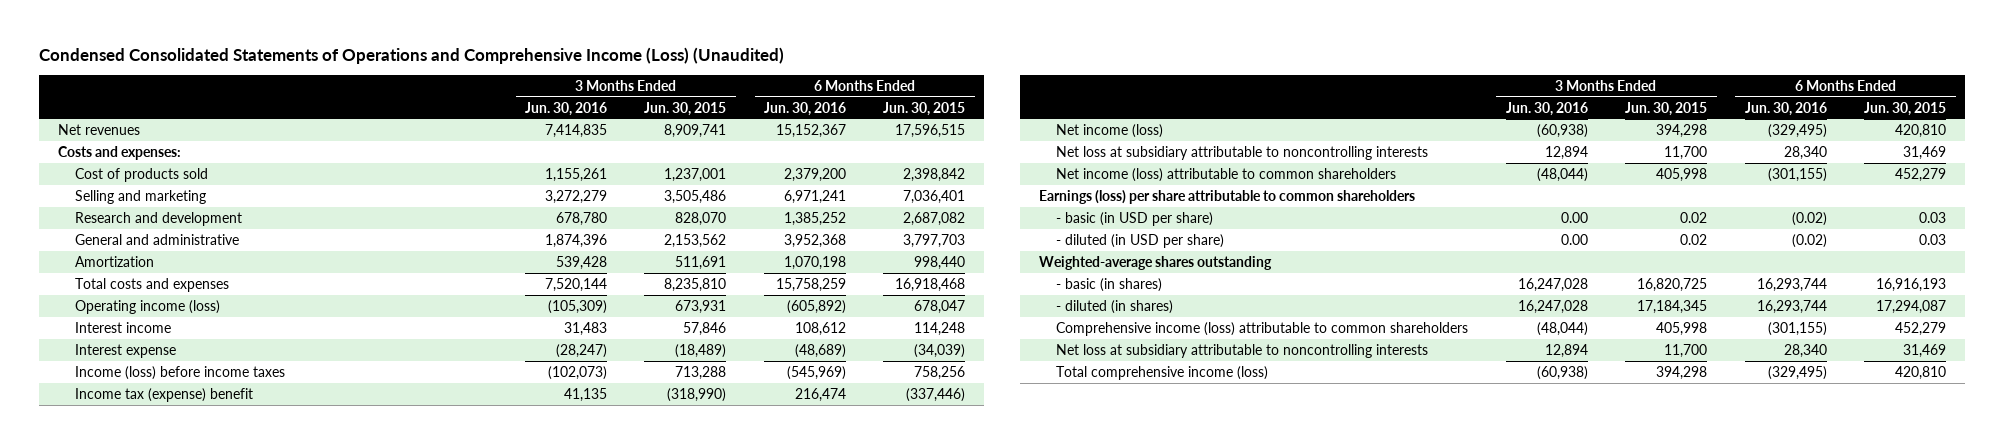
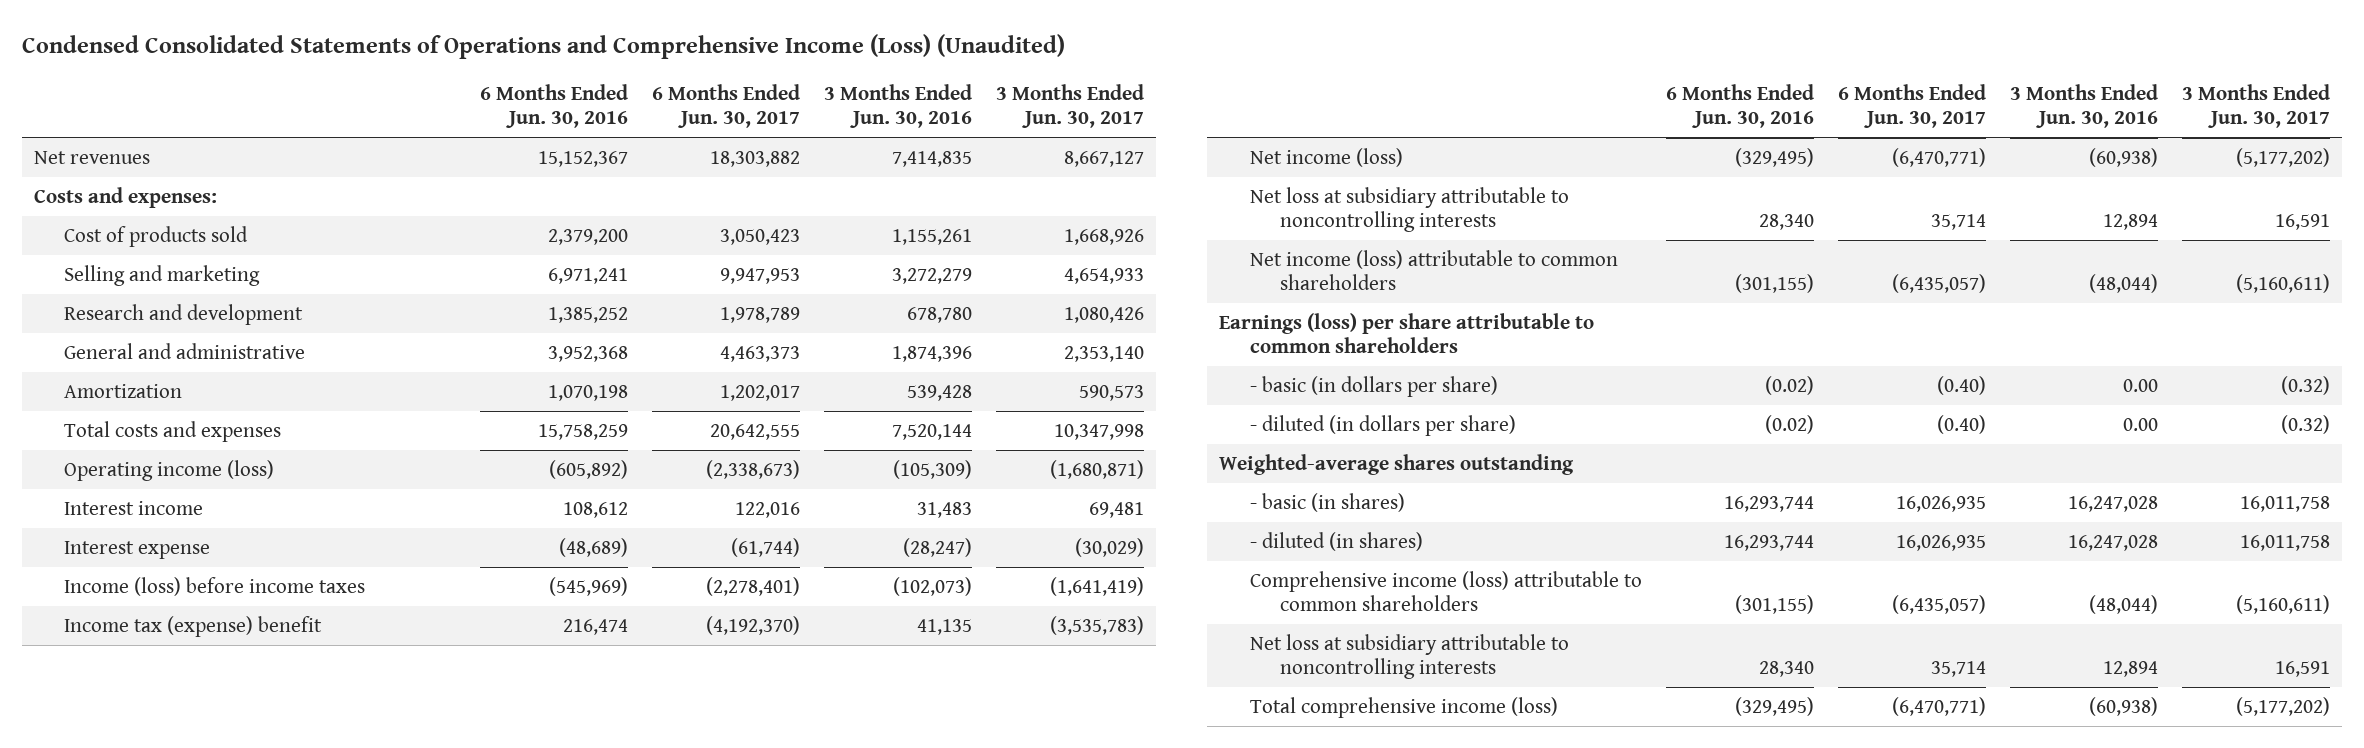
[644,101,727,116] Jun. 30, 2015 -> none
[883,101,966,116] Jun. 30, 2015 -> none
none -> [651,83,800,129] 6 Months Ended Jun. 30, 2017
none -> [996,83,1145,129] 3 Months Ended Jun. 30, 2017
[1056,211,1214,226] - basic (in USD per share) -> [1249,375,1498,397] - basic (in dollars per share)
[1056,233,1225,248] - diluted (in USD per share) -> [1249,414,1516,436] - diluted (in dollars per share)

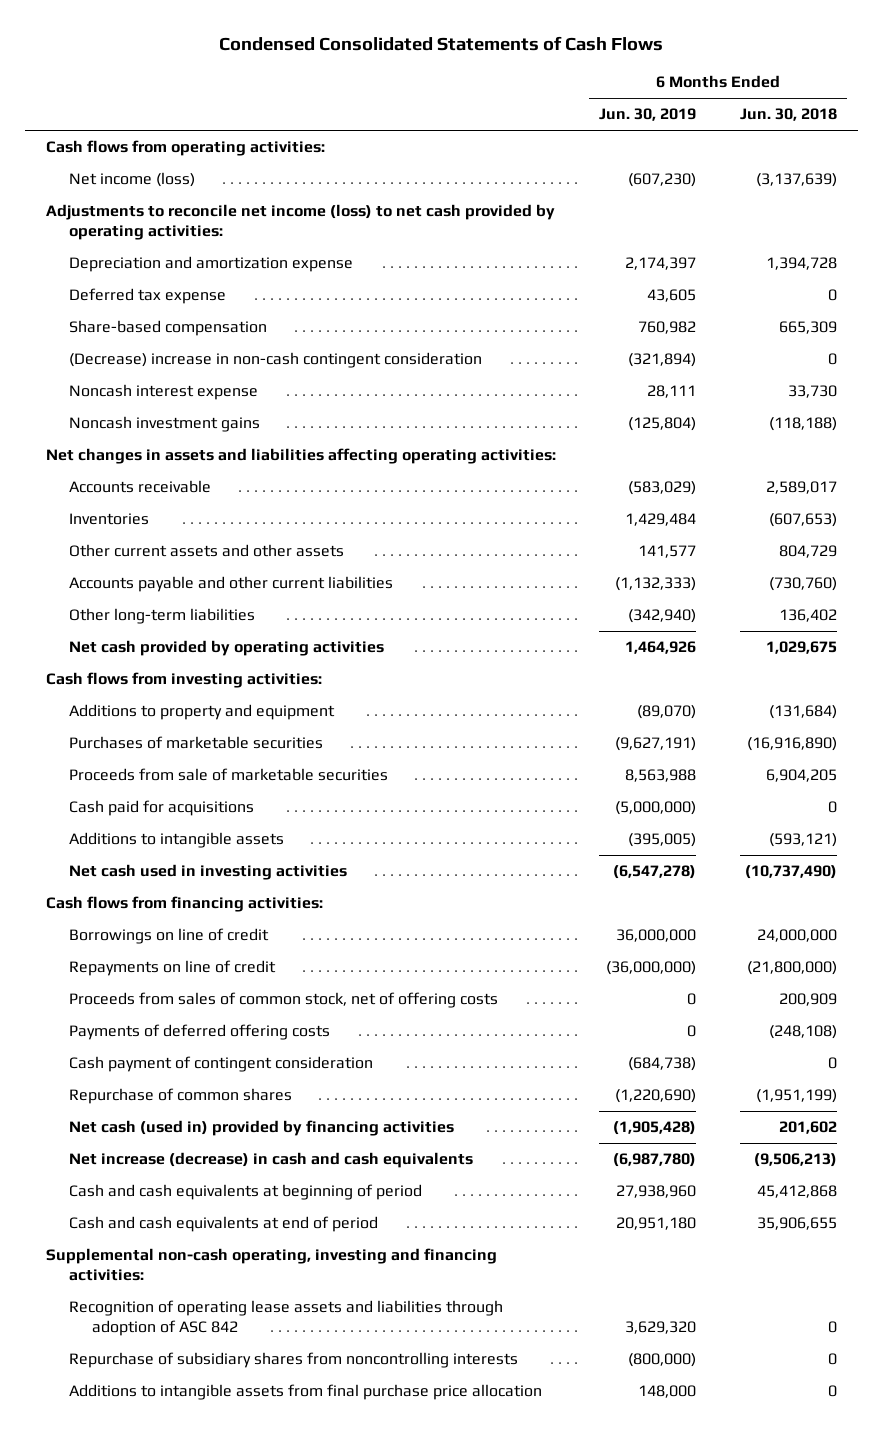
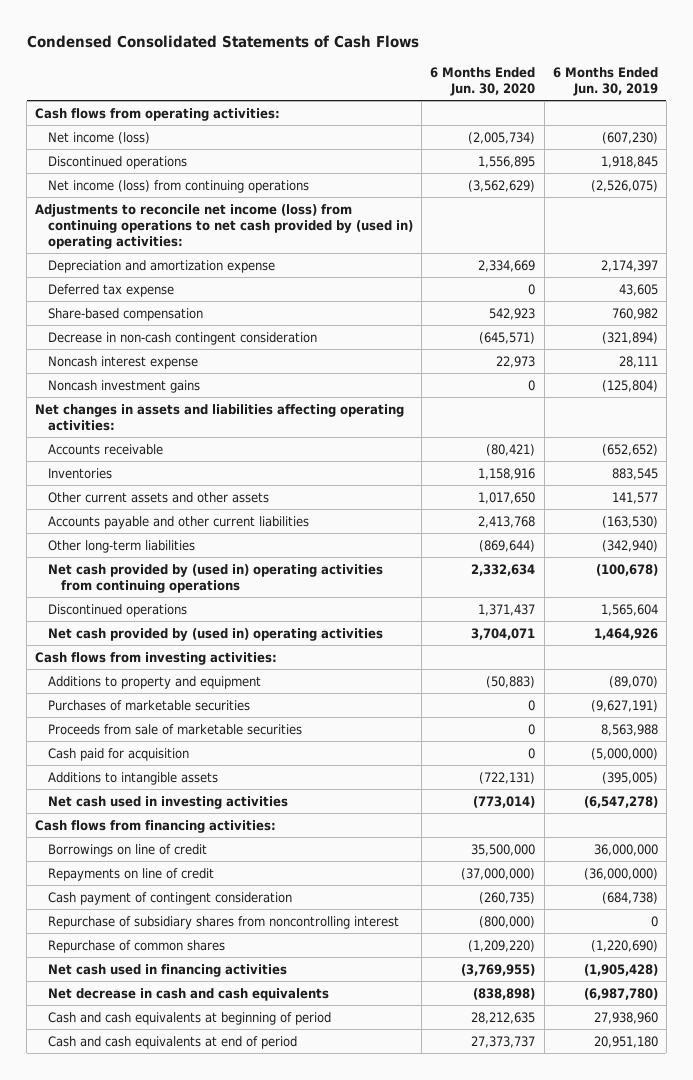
[739,108,837,122] Jun. 30, 2018 -> none
none -> [430,66,536,96] 6 Months Ended Jun. 30, 2020
none -> [48,155,188,169] Discontinued operations
none -> [48,179,310,193] Net income (loss) from continuing operations
[46,204,556,240] Adjustments to reconcile net income (loss) to net cash provided by operating activities: -> [35,203,414,250] Adjustments to reconcile net income (loss) from continuing operations to net cash provided by (used in) operating activities:
[68,352,482,369] (Decrease) increase in non-cash contingent consideration -> [48,331,318,345] Decrease in non-cash contingent consideration
[628,481,697,496] (583,029) -> [601,443,658,456] (652,652)
[625,513,697,527] 1,429,484 -> [611,467,658,480] 883,545
[615,577,697,592] (1,132,333) -> [601,515,658,528] (163,530)
none -> [48,563,384,593] Net cash provided by (used in) operating activities from continuing operations
none -> [48,603,188,617] Discontinued operations
[68,640,384,657] Net cash provided by operating activities -> [48,627,384,641] Net cash provided by (used in) operating activities
[68,800,254,817] Cash paid for acquisitions -> [48,747,190,761] Cash paid for acquisition
[68,992,498,1009] Proceeds from sales of common stock, net of offering costs -> none
[68,1024,330,1041] Payments of deferred offering costs -> none
none -> [48,915,400,929] Repurchase of subsidiary shares from noncontrolling interest
[68,1120,454,1137] Net cash (used in) provided by financing activities -> [48,963,288,977] Net cash used in financing activities
[68,1152,473,1169] Net increase (decrease) in cash and cash equivalents -> [48,987,330,1001] Net decrease in cash and cash equivalents
[46,1248,498,1281] Supplemental non-cash operating, investing and financing activities: -> none
[68,1300,503,1336] Recognition of operating lease assets and liabilities through adoption of ASC 842 -> none
[68,1352,518,1369] Repurchase of subsidiary shares from noncontrolling interests -> none
[68,1384,542,1401] Additions to intangible assets from final purchase price allocation -> none

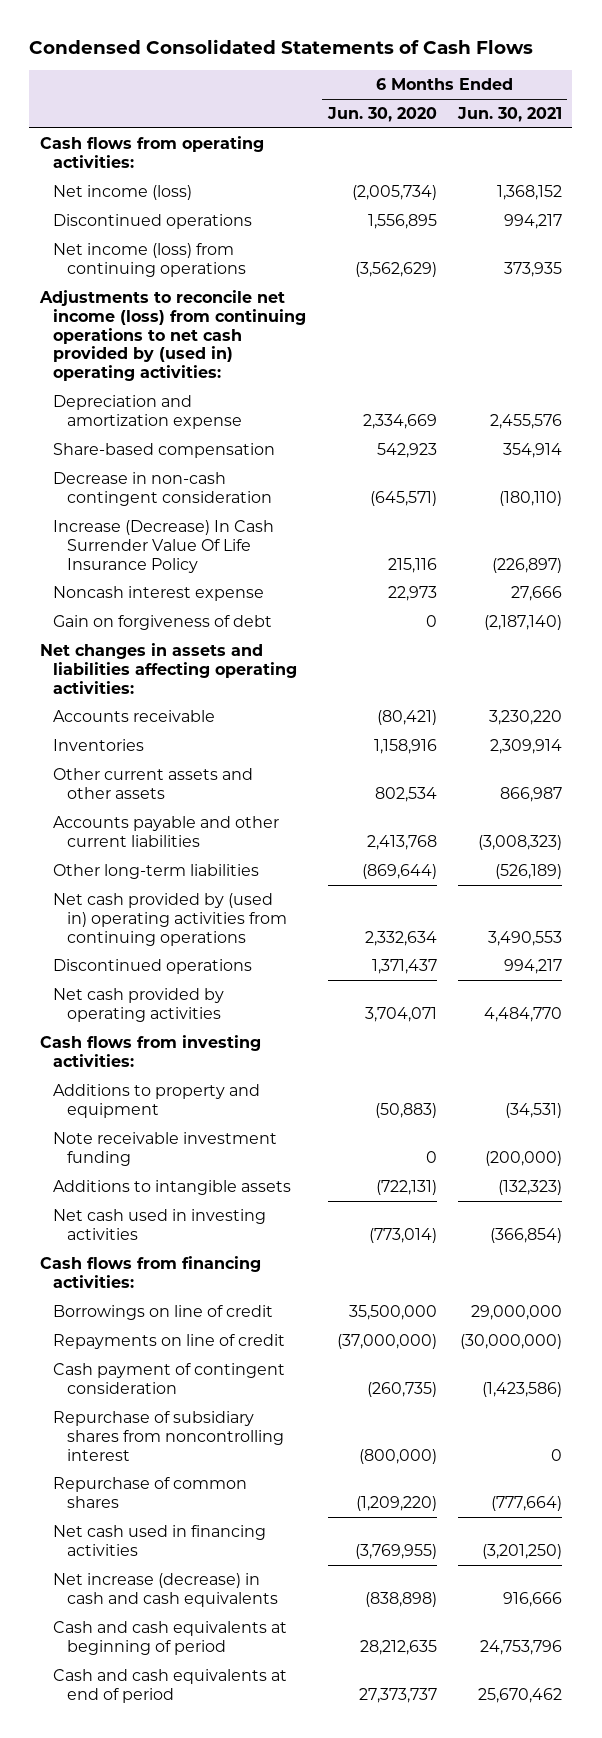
[552,66,658,96] 6 Months Ended Jun. 30, 2019 -> none
none -> [456,107,562,123] Jun. 30, 2021
[48,283,175,297] Deferred tax expense -> none
none -> [53,520,275,573] Increase (Decrease) In Cash Surrender Value Of Life Insurance Policy
[48,379,201,393] Noncash investment gains -> [53,615,273,631] Gain on forgiveness of debt
[478,491,536,504] 1,017,650 -> [374,786,437,802] 802,534
[48,627,384,641] Net cash provided by (used in) operating activities -> [53,988,225,1022] Net cash provided by operating activities
[48,699,251,711] Purchases of marketable securities -> none
[48,723,303,735] Proceeds from sale of marketable securities -> none
[48,747,190,761] Cash paid for acquisition -> none
none -> [53,1132,278,1166] Note receivable investment funding
[48,987,330,1001] Net decrease in cash and cash equivalents -> [53,1573,278,1607] Net increase (decrease) in cash and cash equivalents

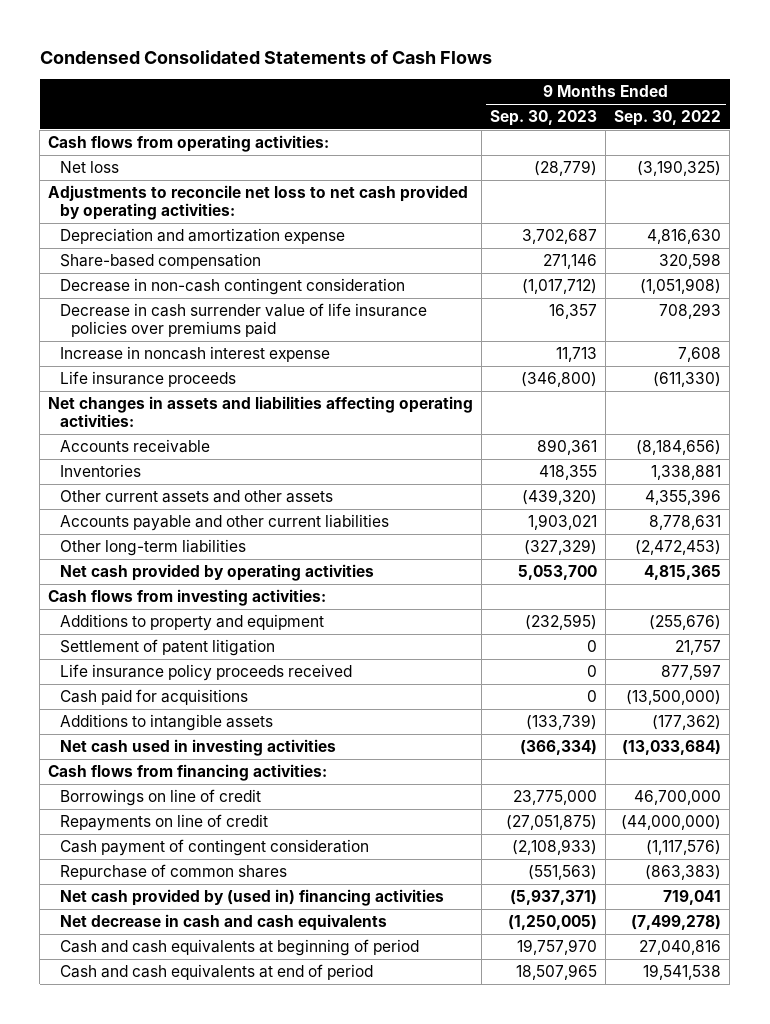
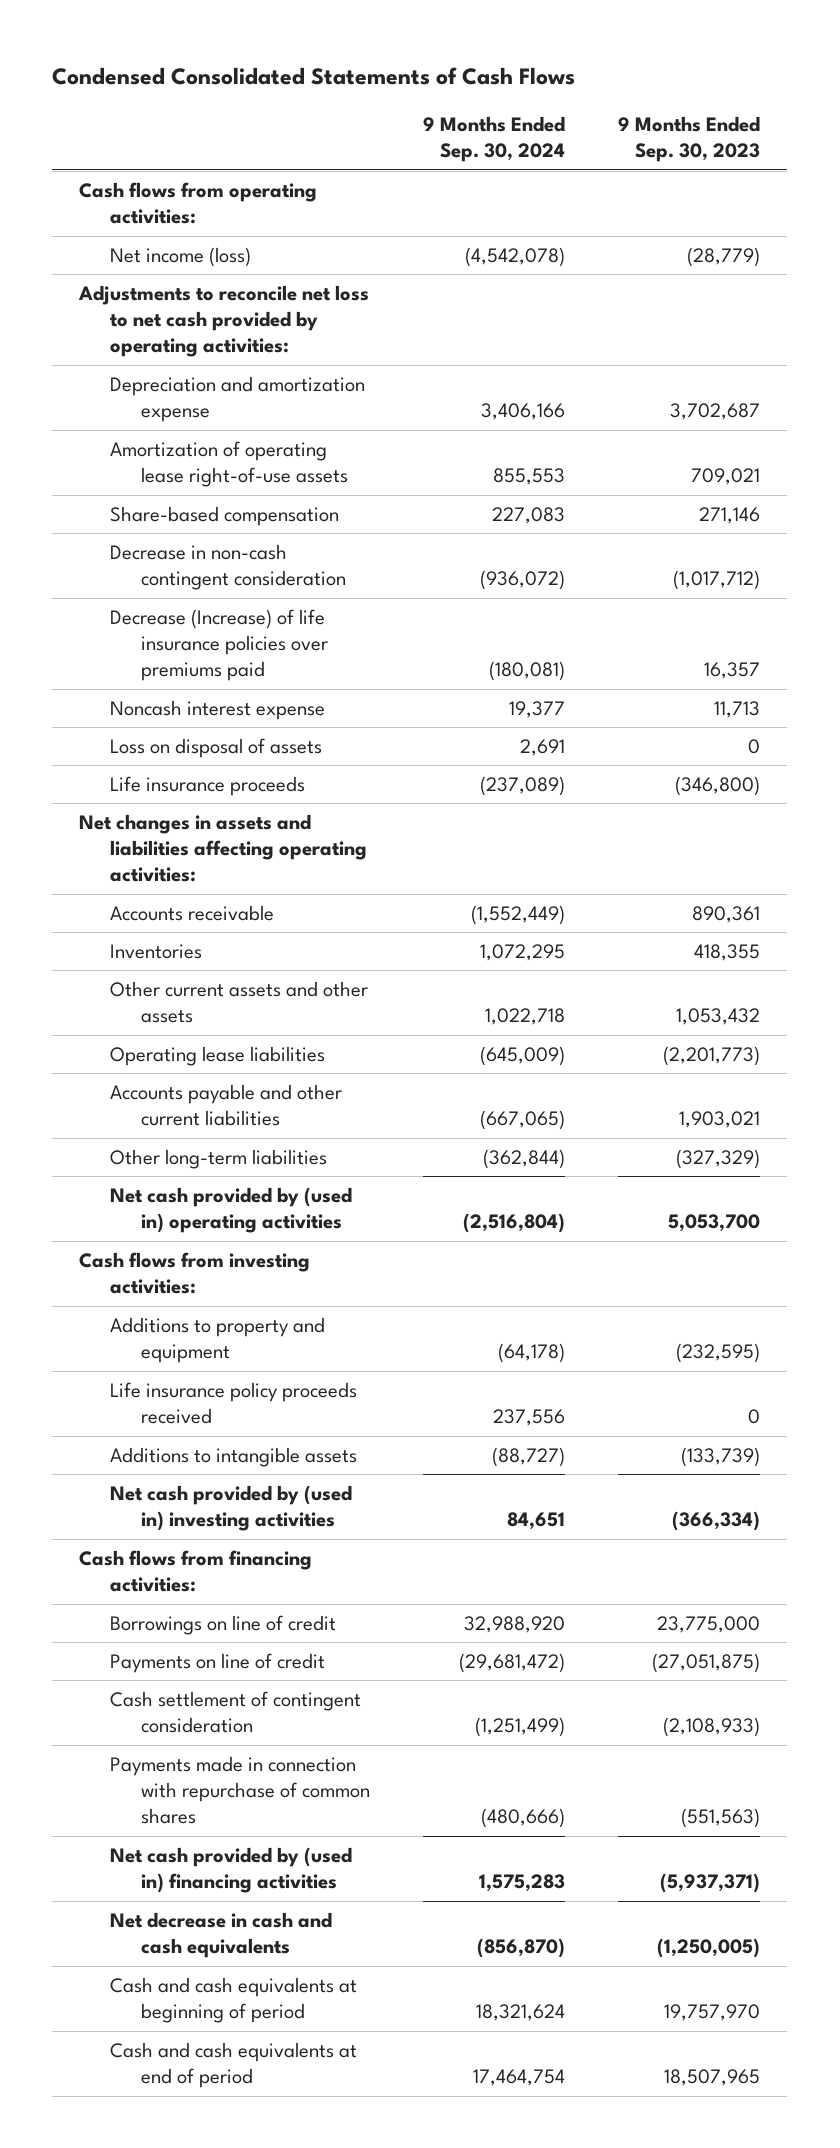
[614,109,722,126] Sep. 30, 2022 -> none
none -> [423,115,566,163] 9 Months Ended Sep. 30, 2024
[59,160,119,173] Net loss -> [109,246,251,267] Net income (loss)
none -> [109,440,348,488] Amortization of operating lease right-of-use assets
[59,302,427,338] Decrease in cash surrender value of life insurance policies over premiums paid -> [109,608,328,682] Decrease (Increase) of life insurance policies over premiums paid
[59,345,330,362] Increase in noncash interest expense -> [109,699,325,720] Noncash interest expense
none -> [109,737,322,758] Loss on disposal of assets
[522,488,598,505] (439,320) -> [676,1008,761,1026] 1,053,432
none -> [109,1045,325,1066] Operating lease liabilities
[59,563,374,581] Net cash provided by operating activities -> [109,1186,352,1234] Net cash provided by (used in) operating activities
[59,638,275,656] Settlement of patent litigation -> none
[59,688,248,705] Cash paid for acquisitions -> none
[59,738,336,756] Net cash used in investing activities -> [109,1484,352,1532] Net cash provided by (used in) investing activities
[59,813,268,831] Repayments on line of credit -> [109,1652,325,1673] Payments on line of credit
[59,838,369,856] Cash payment of contingent consideration -> [109,1690,361,1734] Cash settlement of contingent consideration
[59,863,287,880] Repurchase of common shares -> [109,1755,370,1825] Payments made in connection with repurchase of common shares

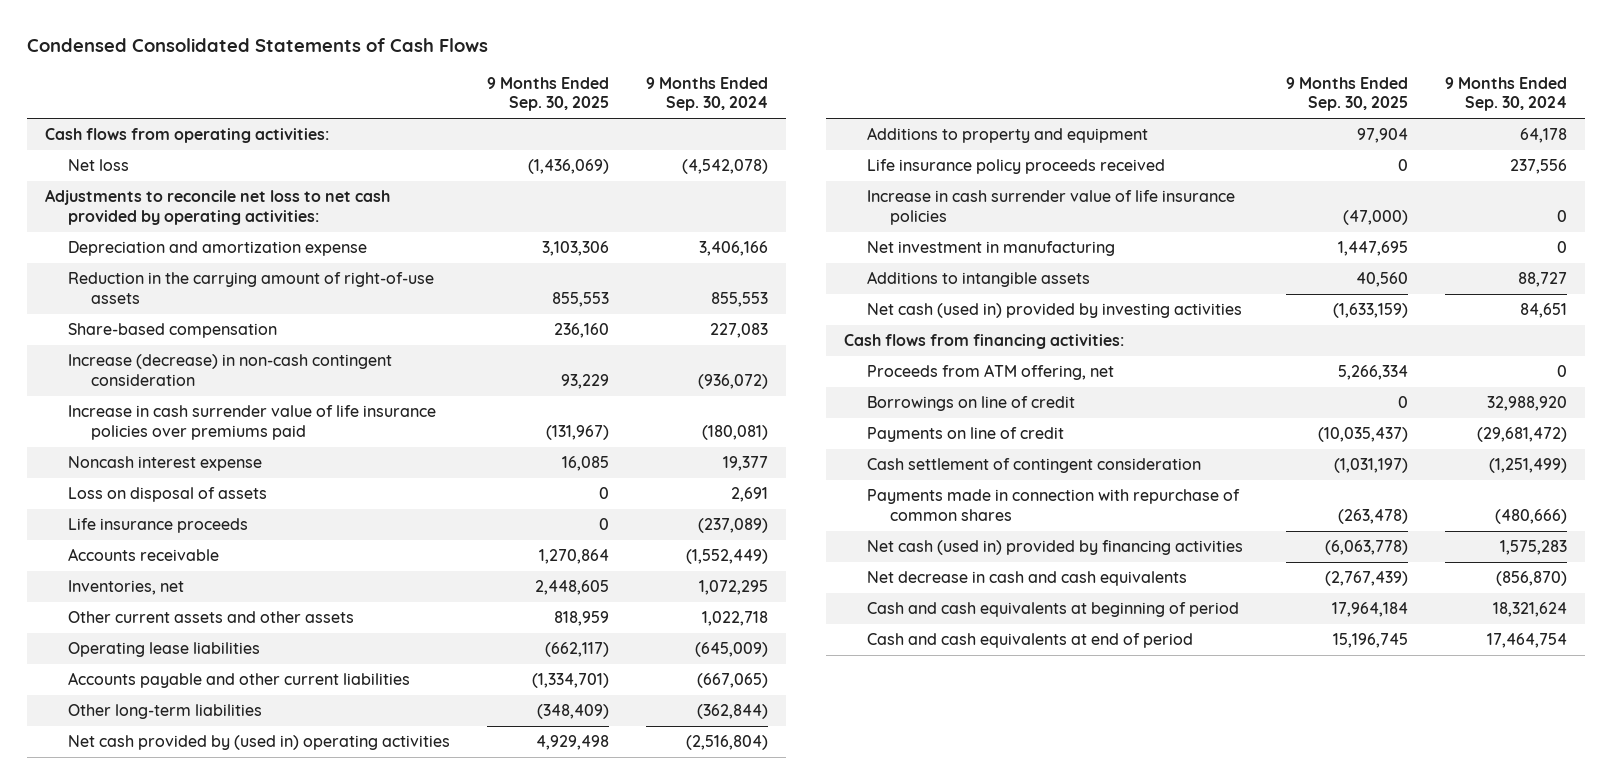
[618,115,761,163] 9 Months Ended Sep. 30, 2023 -> none
none -> [486,76,609,112] 9 Months Ended Sep. 30, 2025
[109,246,251,267] Net income (loss) -> [68,159,130,172] Net loss
[109,440,348,488] Amortization of operating lease right-of-use assets -> [68,272,435,304] Reduction in the carrying amount of right-of-use assets
[109,543,346,591] Decrease in non-cash contingent consideration -> [68,354,393,386] Increase (decrease) in non-cash contingent consideration
[109,608,328,682] Decrease (Increase) of life insurance policies over premiums paid -> [68,405,437,440] Increase in cash surrender value of life insurance policies over premiums paid
[79,813,367,883] Net changes in assets and liabilities affecting operating activities: -> none
[109,943,202,959] Inventories -> [68,580,185,596] Inventories, net
[79,1251,311,1295] Cash flows from investing activities: -> none
[498,1343,566,1364] (64,178) -> [1519,128,1567,144] 64,178
none -> [867,190,1236,225] Increase in cash surrender value of life insurance policies
none -> [867,241,1116,257] Net investment in manufacturing
[492,1446,566,1467] (88,727) -> [1517,272,1567,288] 88,727
[109,1484,352,1532] Net cash provided by (used in) investing activities -> [867,303,1243,319] Net cash (used in) provided by investing activities
none -> [867,364,1115,381] Proceeds from ATM offering, net
[109,1846,352,1894] Net cash provided by (used in) financing activities -> [867,540,1244,556] Net cash (used in) provided by financing activities

